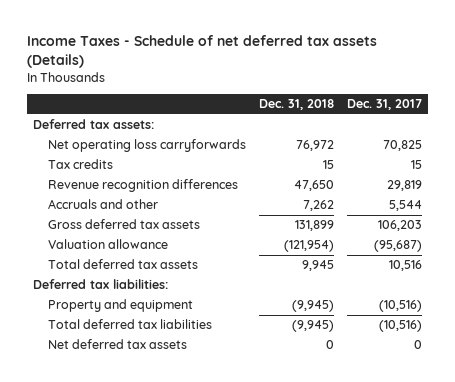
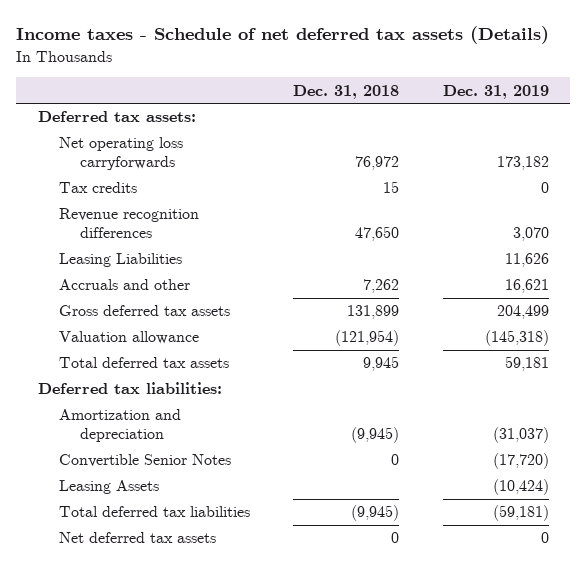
[26,34,377,68] Income Taxes - Schedule of net deferred tax assets (Details) -> [15,26,549,45] Income taxes - Schedule of net deferred tax assets (Details)
[346,99,422,111] Dec. 31, 2017 -> none
none -> [442,84,549,99] Dec. 31, 2019
none -> [59,253,183,268] Leasing Liabilities
[48,299,194,313] Property and equipment -> [59,409,182,443] Amortization and depreciation
none -> [59,454,232,468] Convertible Senior Notes
none -> [59,480,160,495] Leasing Assets

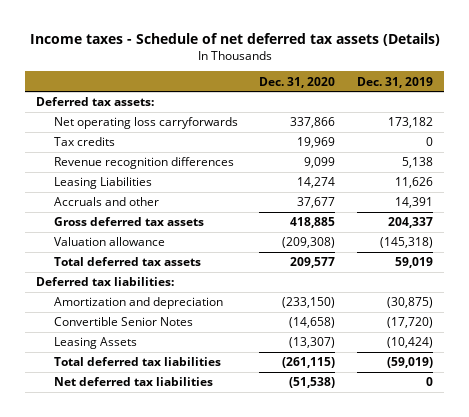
[293,84,400,99] Dec. 31, 2018 -> none
none -> [259,76,336,88] Dec. 31, 2020
[512,227,549,242] 3,070 -> [402,157,434,169] 5,138
[504,279,549,294] 16,621 -> [395,197,434,209] 14,391
[496,305,549,320] 204,499 -> [388,217,434,229] 204,337
[504,356,549,372] 59,181 -> [395,257,434,269] 59,019
[492,427,549,444] (31,037) -> [387,297,434,309] (30,875)
[492,505,549,522] (59,181) -> [387,357,434,369] (59,019)
[59,532,217,544] Net deferred tax assets -> [53,377,213,387] Net deferred tax liabilities

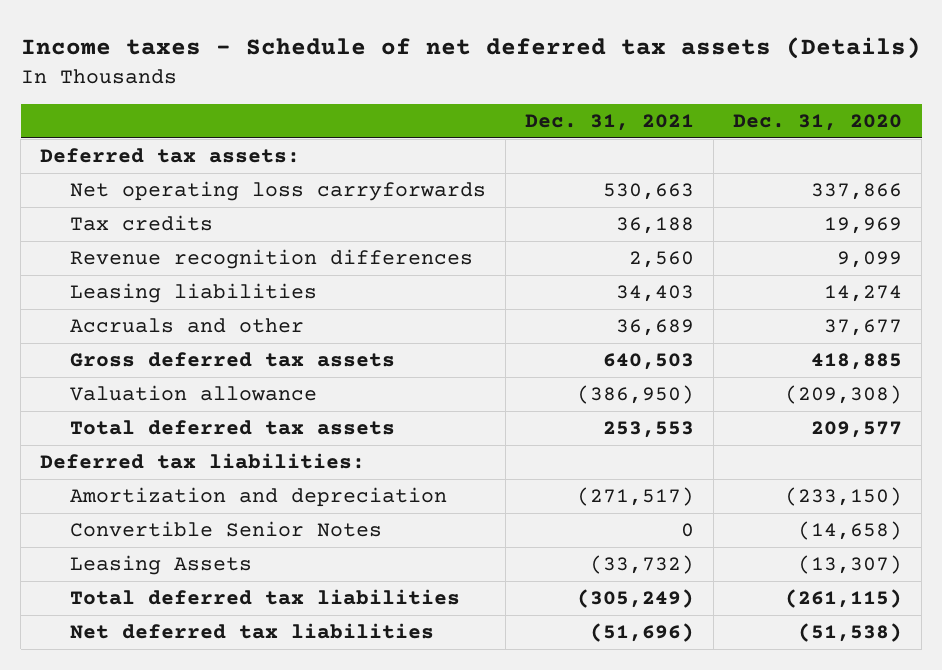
[357,76,434,88] Dec. 31, 2019 -> none
none -> [525,114,695,132] Dec. 31, 2021
[53,177,152,190] Leasing Liabilities -> [69,283,317,304] Leasing liabilities

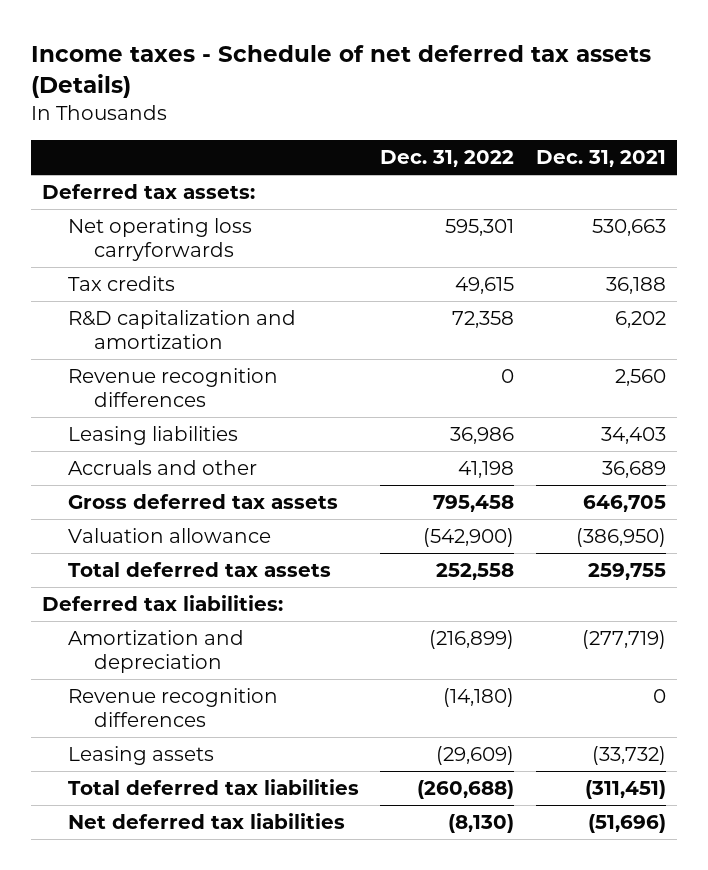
[733,114,903,132] Dec. 31, 2020 -> none
none -> [380,150,515,168] Dec. 31, 2022
none -> [68,309,297,350] R&D capitalization and amortization
[603,353,695,371] 640,503 -> [582,494,666,512] 646,705
[603,421,695,439] 253,553 -> [587,562,666,580] 259,755
[69,521,382,538] Convertible Senior Notes -> none
[577,487,695,507] (271,517) -> [581,629,666,649] (277,719)
none -> [68,687,279,728] Revenue recognition differences
[69,555,252,576] Leasing Assets -> [68,745,215,765] Leasing assets
[577,589,695,609] (305,249) -> [584,779,666,799] (311,451)

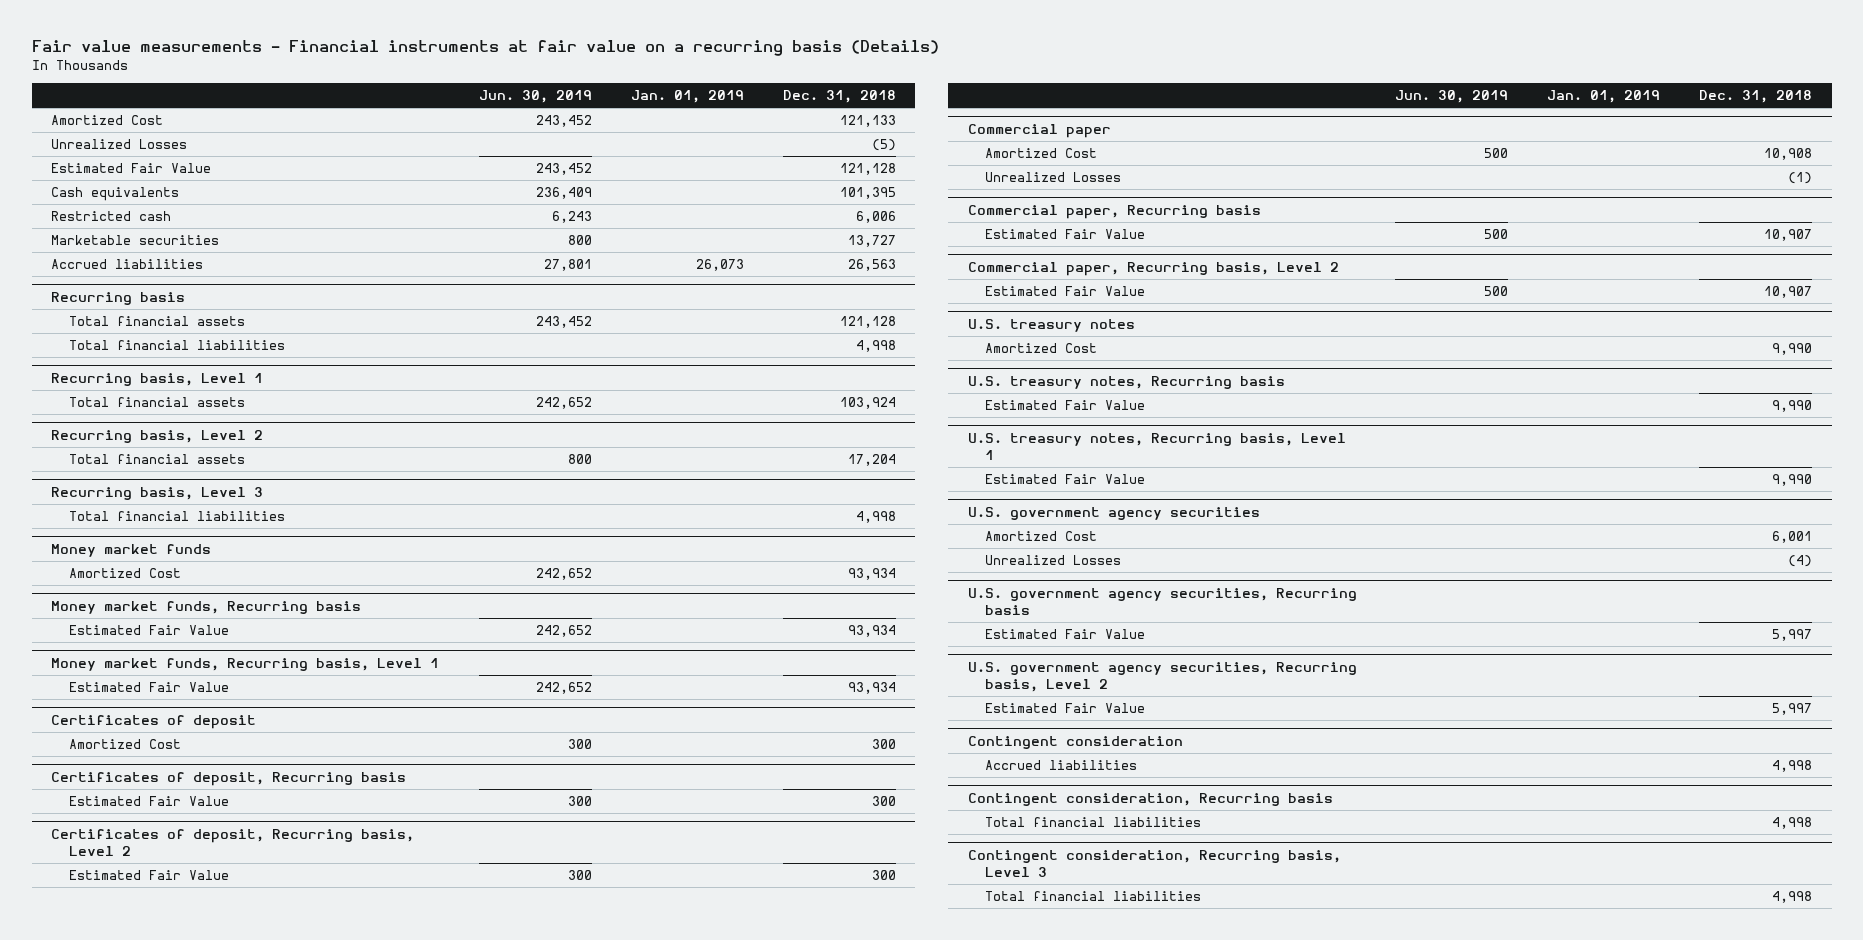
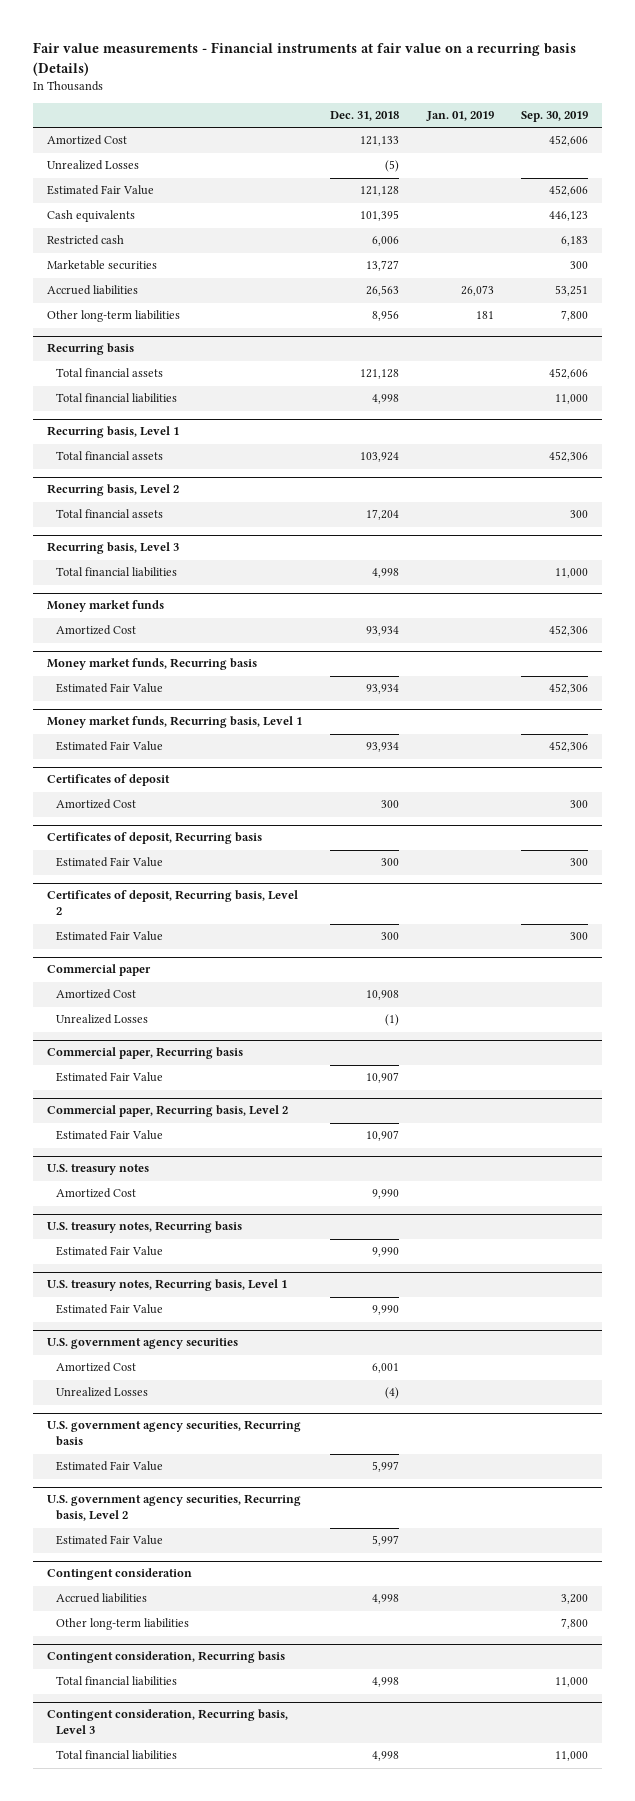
[478,90,592,104] Jun. 30, 2019 -> none
none -> [521,111,589,123] Sep. 30, 2019
none -> [47,310,181,323] Other long-term liabilities
none -> [56,1618,190,1631] Other long-term liabilities

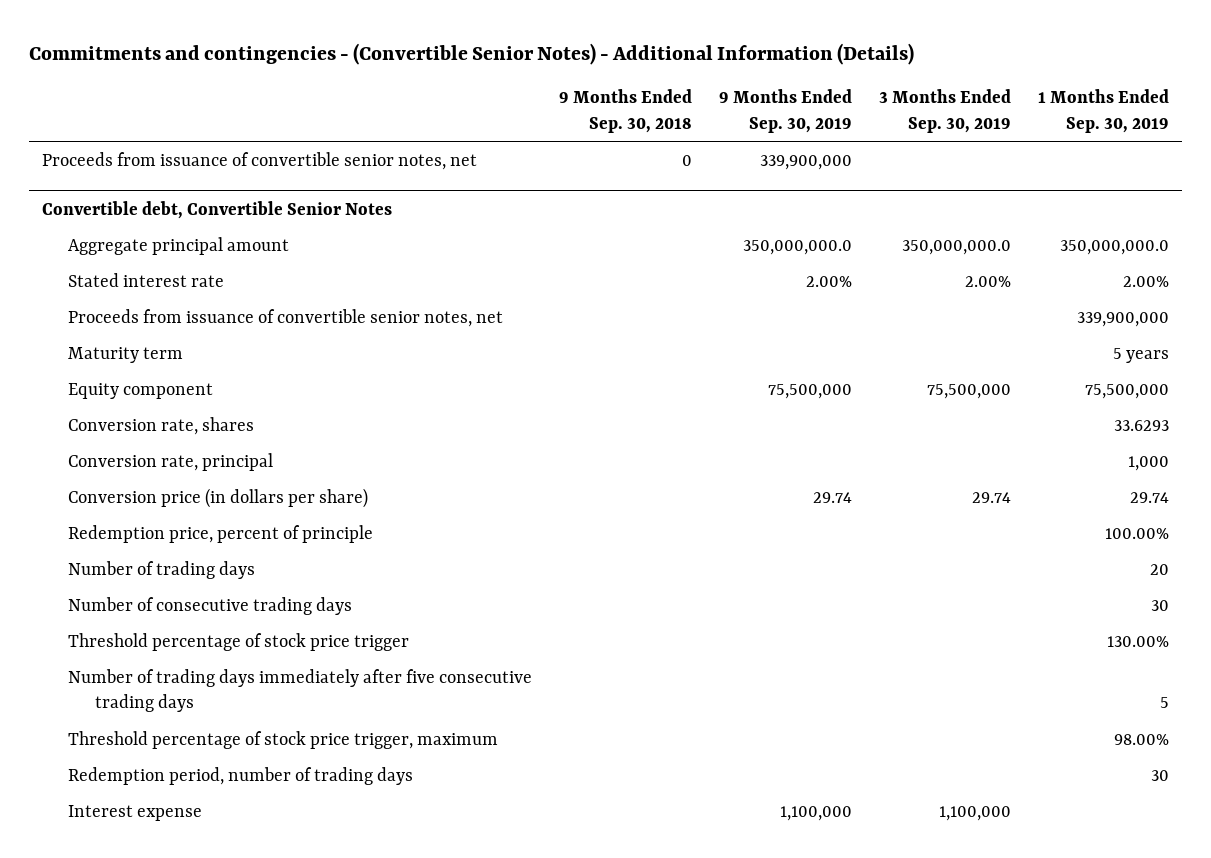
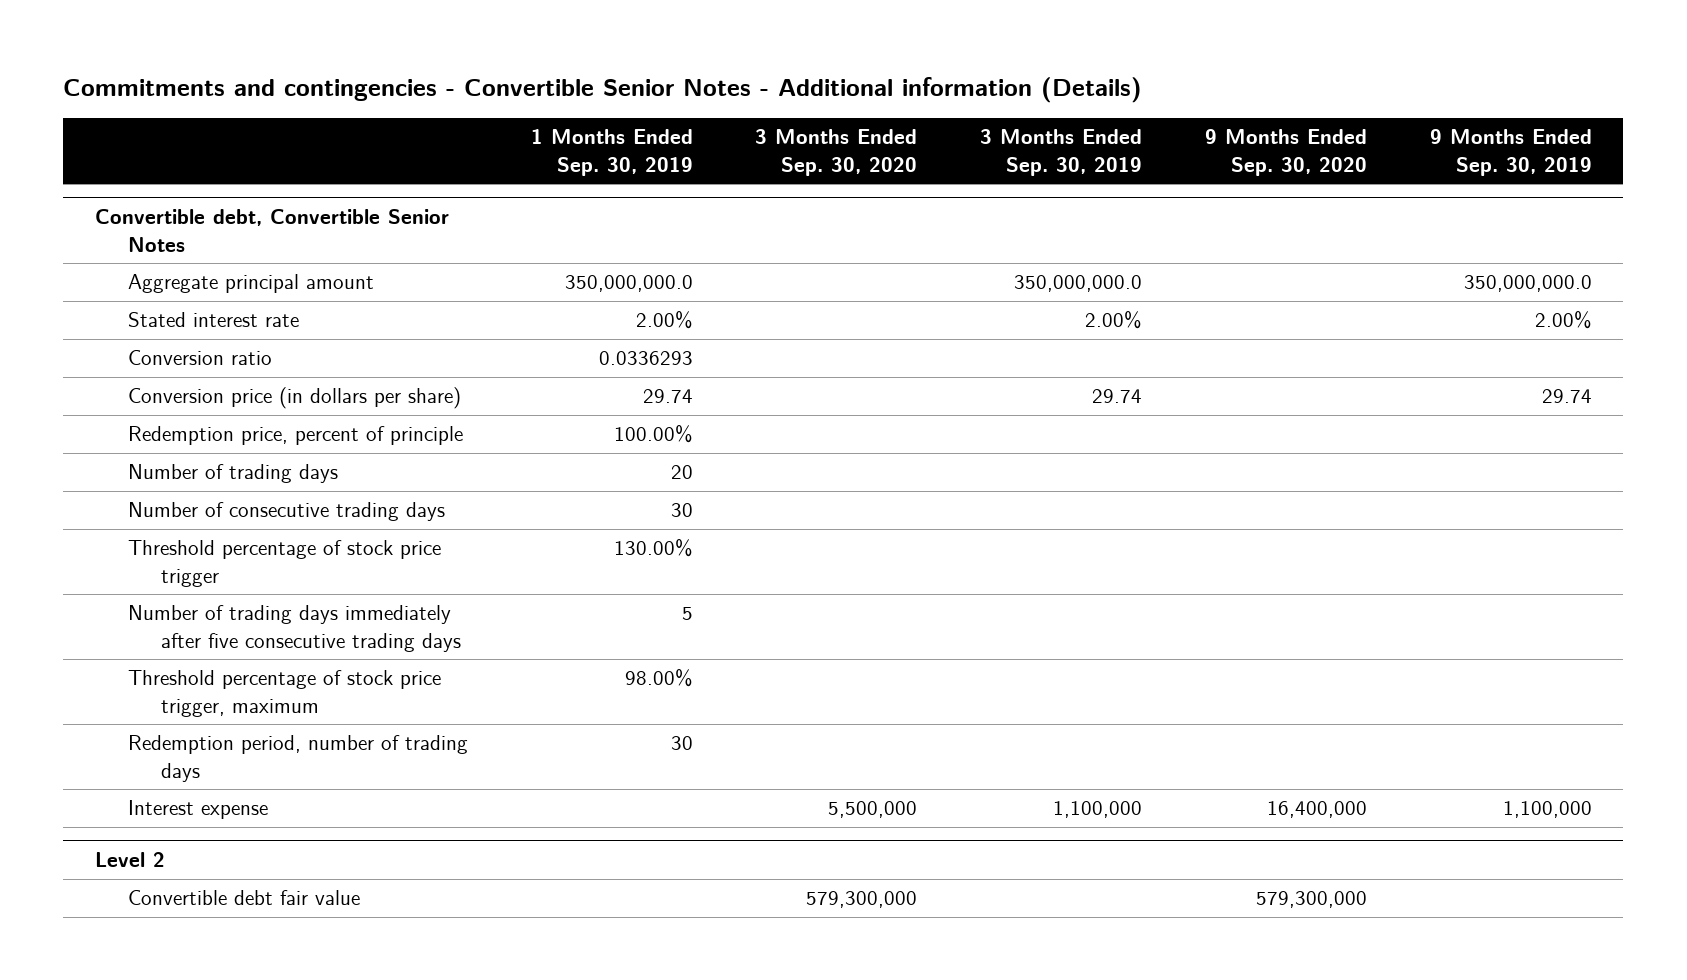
[28,42,914,65] Commitments and contingencies - (Convertible Senior Notes) - Additional Information (Details) -> [63,77,1143,104] Commitments and contingencies - Convertible Senior Notes - Additional information (Details)
[559,89,693,133] 9 Months Ended Sep. 30, 2018 -> none
none -> [755,129,918,176] 3 Months Ended Sep. 30, 2020
none -> [1204,129,1367,176] 9 Months Ended Sep. 30, 2020
[42,151,478,170] Proceeds from issuance of convertible senior notes, net -> none
[68,308,504,327] Proceeds from issuance of convertible senior notes, net -> none
[68,346,184,363] Maturity term -> none
[68,382,214,399] Equity component -> none
[68,416,255,435] Conversion rate, shares -> none
[68,452,274,471] Conversion rate, principal -> none
none -> [127,350,272,366] Conversion ratio
none -> [94,852,165,868] Level 2
none -> [127,890,360,906] Convertible debt fair value

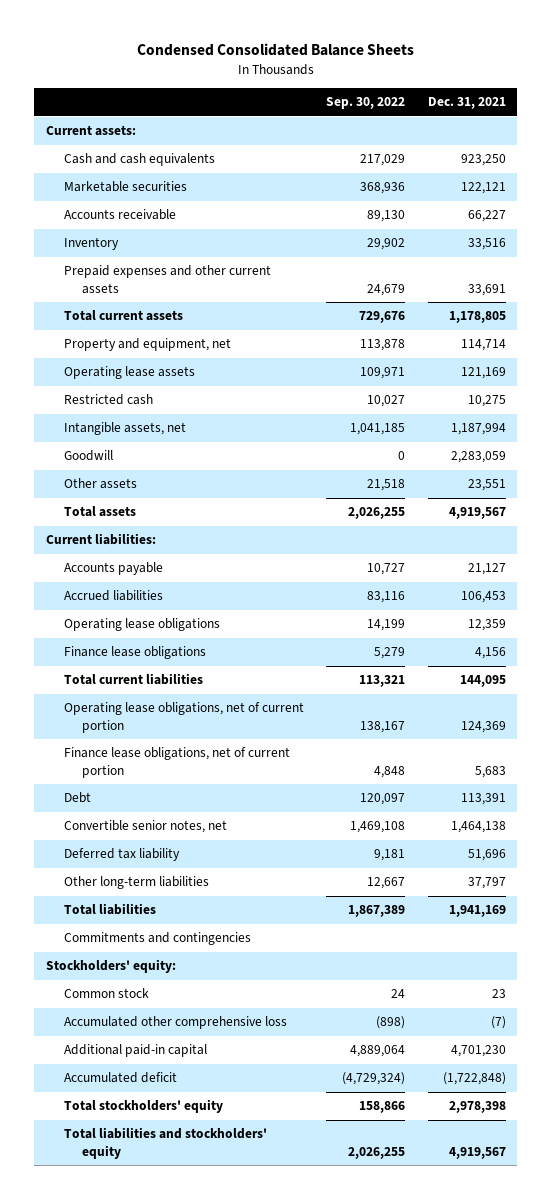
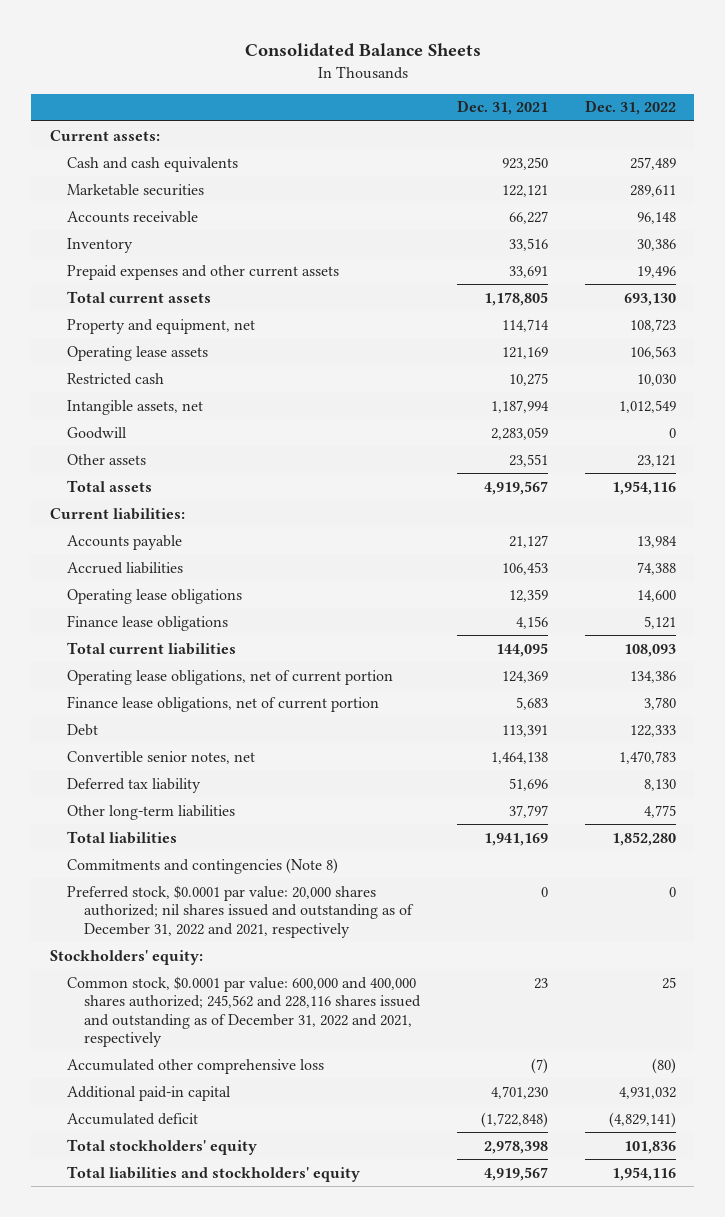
[136,43,414,57] Condensed Consolidated Balance Sheets -> [244,43,481,58] Consolidated Balance Sheets
[326,97,406,110] Sep. 30, 2022 -> none
none -> [584,100,676,116] Dec. 31, 2022
[63,932,251,946] Commitments and contingencies -> [67,857,339,874] Commitments and contingencies (Note 8)
none -> [67,884,415,938] Preferred stock, $0.0001 par value: 20,000 shares authorized; nil shares issued and outstanding as of December 31, 2022 and 2021, respectively
[63,988,149,999] Common stock -> [67,975,422,1047] Common stock, $0.0001 par value: 600,000 and 400,000 shares authorized; 245,562 and 228,116 shares issued and outstanding as of December 31, 2022 and 2021, respectively

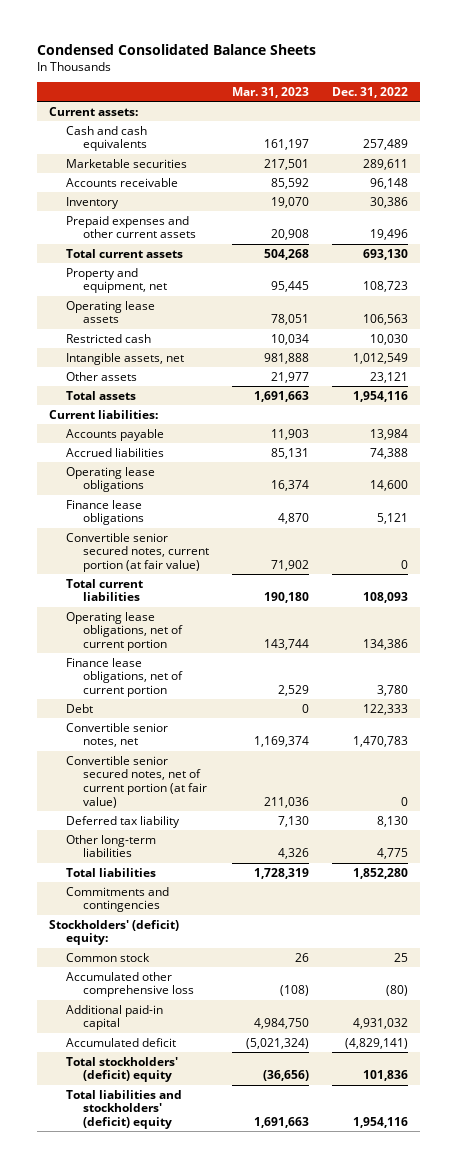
[244,43,481,58] Consolidated Balance Sheets -> [36,43,316,55] Condensed Consolidated Balance Sheets
[456,100,548,116] Dec. 31, 2021 -> none
none -> [232,86,310,98] Mar. 31, 2023
[67,426,128,439] Goodwill -> none
none -> [65,532,209,572] Convertible senior secured notes, current portion (at fair value)
none -> [65,755,207,808] Convertible senior secured notes, net of current portion (at fair value)
[67,884,415,938] Preferred stock, $0.0001 par value: 20,000 shares authorized; nil shares issued and outstanding as of December 31, 2022 and 2021, respectively -> none
[67,857,339,874] Commitments and contingencies (Note 8) -> [65,886,169,913] Commitments and contingencies
[49,949,203,965] Stockholders' equity: -> [48,919,179,946] Stockholders' (deficit) equity:
[67,975,422,1047] Common stock, $0.0001 par value: 600,000 and 400,000 shares authorized; 245,562 and 228,116 shares issued and outstanding as of December 31, 2022 and 2021, respectively -> [65,952,150,962] Common stock
[67,1138,258,1155] Total stockholders' equity -> [65,1056,178,1083] Total stockholders' (deficit) equity
[67,1165,361,1182] Total liabilities and stockholders' equity -> [65,1089,182,1129] Total liabilities and stockholders' (deficit) equity

